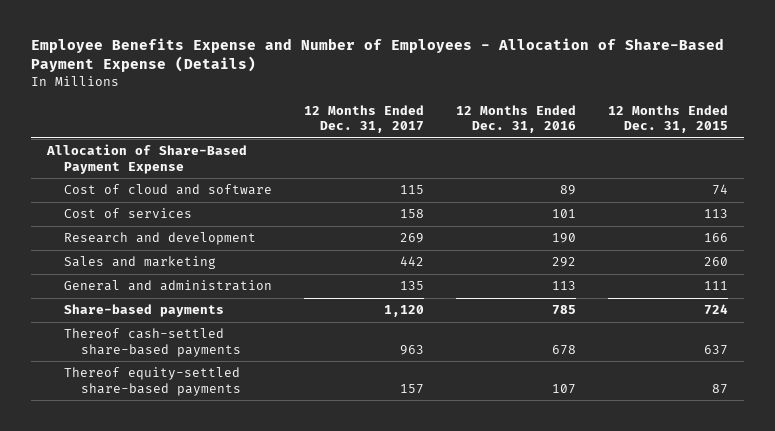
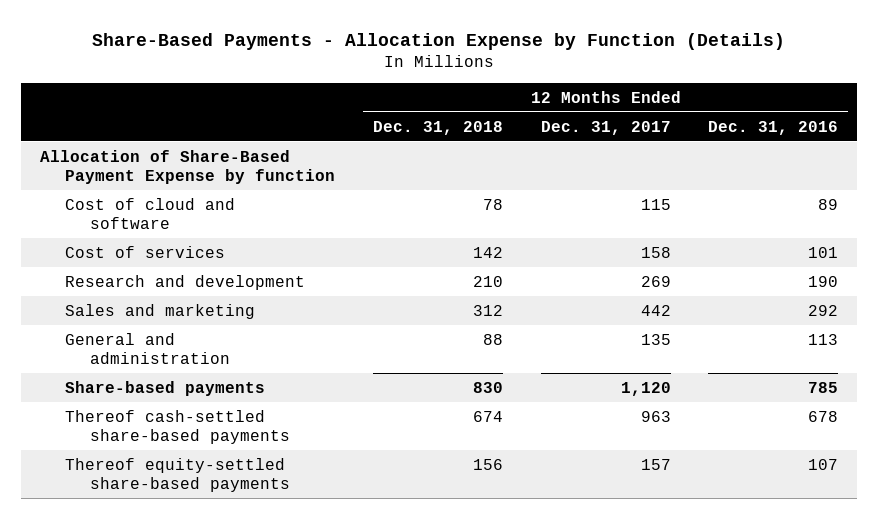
[31,38,725,73] Employee Benefits Expense and Number of Employees - Allocation of Share-Based Payment Expense (Details) -> [92,32,786,50] Share-Based Payments - Allocation Expense by Function (Details)
[607,104,728,134] 12 Months Ended Dec. 31, 2015 -> none
none -> [372,120,503,135] Dec. 31, 2018
[46,144,248,174] Allocation of Share-Based Payment Expense -> [40,149,336,184] Allocation of Share-Based Payment Expense by function

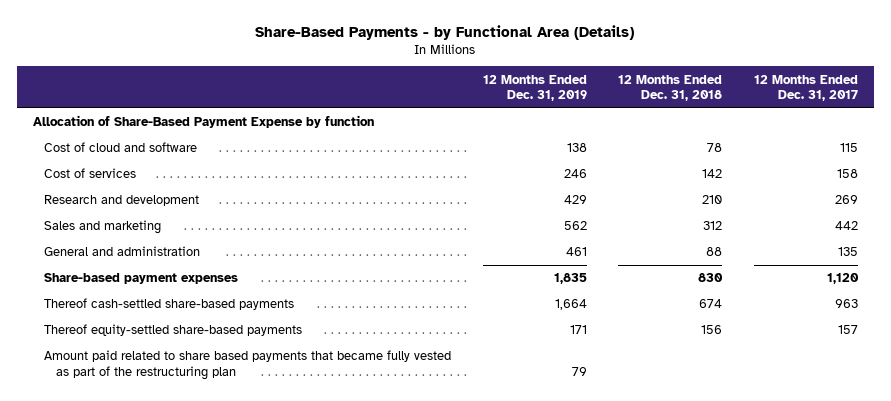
[92,32,786,50] Share-Based Payments - Allocation Expense by Function (Details) -> [255,24,635,40] Share-Based Payments - by Functional Area (Details)
[708,120,839,135] Dec. 31, 2016 -> none
none -> [482,74,587,102] 12 Months Ended Dec. 31, 2019
[65,380,266,396] Share-based payments -> [44,273,239,285] Share-based payment expenses
none -> [44,350,452,380] Amount paid related to share based payments that became fully vested as part of the restructuring plan

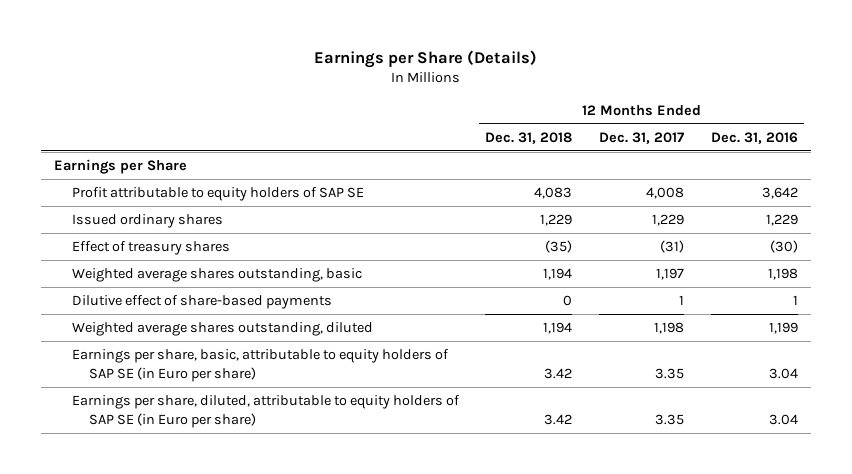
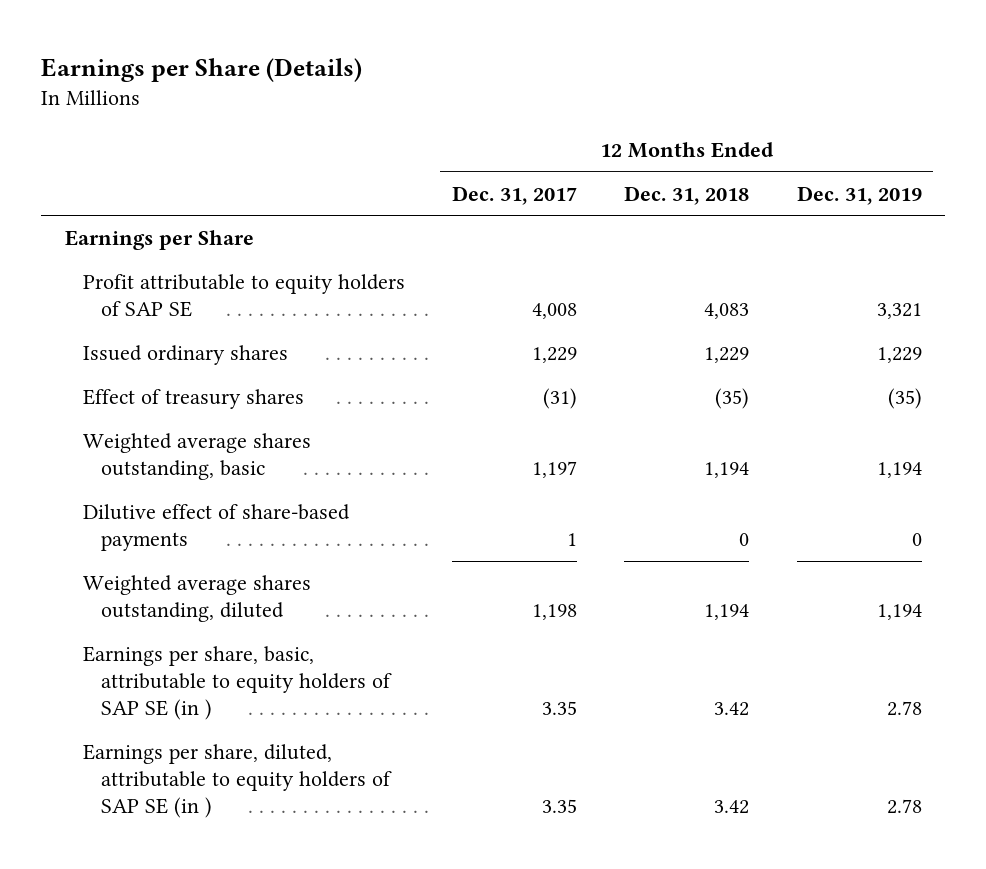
[710,131,798,144] Dec. 31, 2016 -> none
none -> [796,185,922,205] Dec. 31, 2019
[71,348,449,382] Earnings per share, basic, attributable to equity holders of SAP SE (in Euro per share) -> [82,646,393,720] Earnings per share, basic, attributable to equity holders of SAP SE (in )
[71,394,460,428] Earnings per share, diluted, attributable to equity holders of SAP SE (in Euro per share) -> [82,744,393,818] Earnings per share, diluted, attributable to equity holders of SAP SE (in )

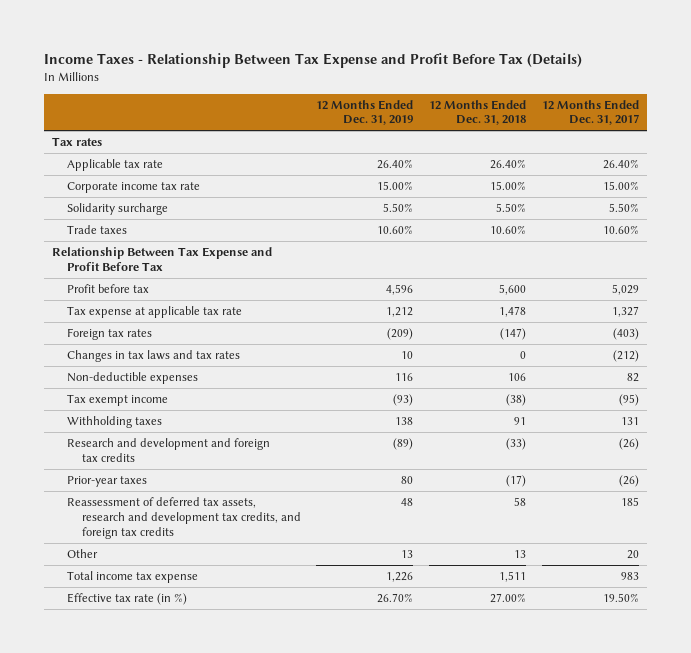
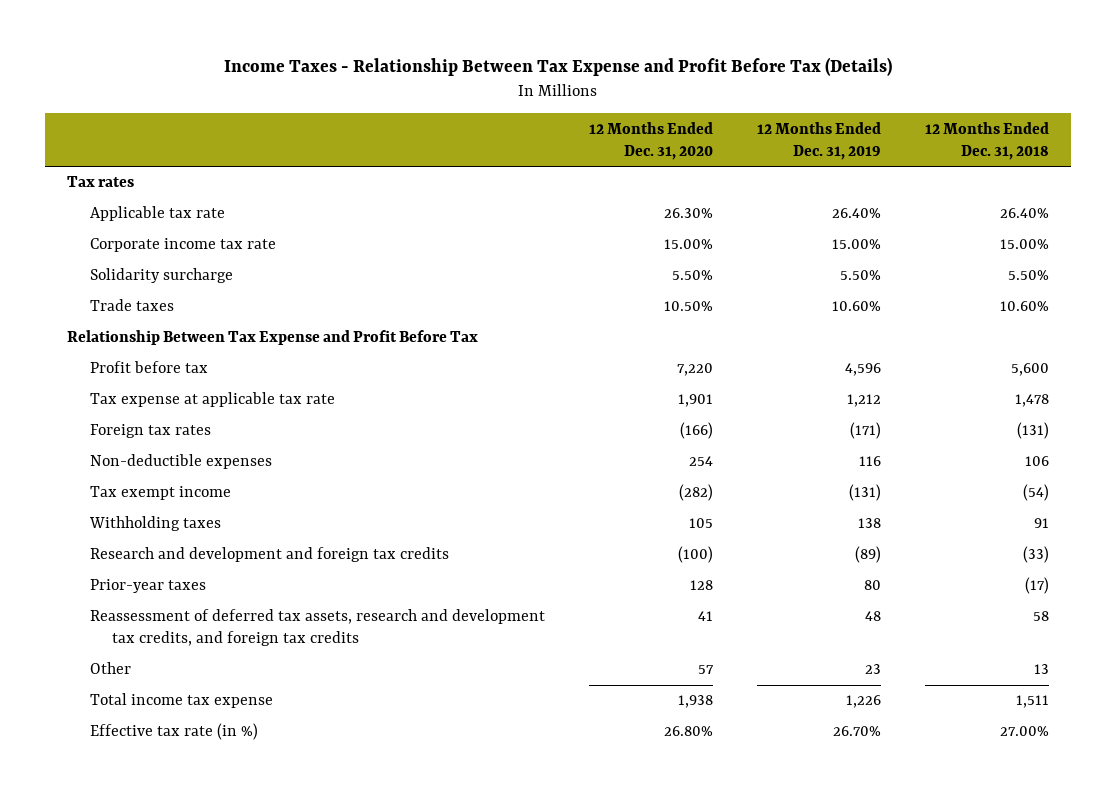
[541,99,639,126] 12 Months Ended Dec. 31, 2017 -> none
none -> [588,121,713,160] 12 Months Ended Dec. 31, 2020
[66,349,240,362] Changes in tax laws and tax rates -> none
[387,327,414,340] (209) -> [849,422,881,440] (171)
[500,327,527,340] (147) -> [1016,422,1049,440] (131)
[393,393,414,406] (93) -> [848,484,881,502] (131)
[506,393,527,406] (38) -> [1022,484,1049,502] (54)
[401,549,414,558] 13 -> [864,664,881,675] 23

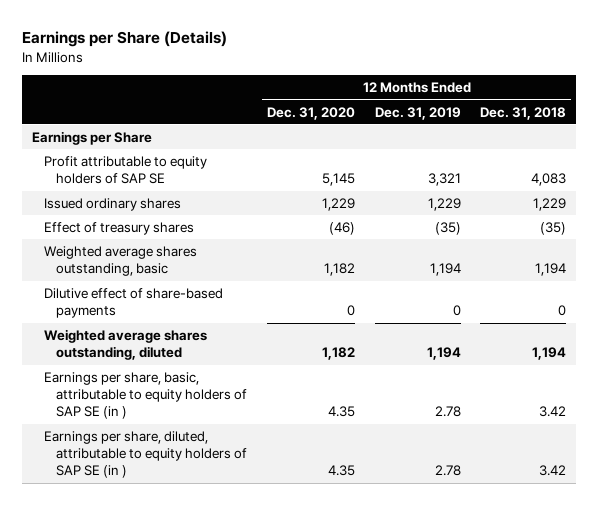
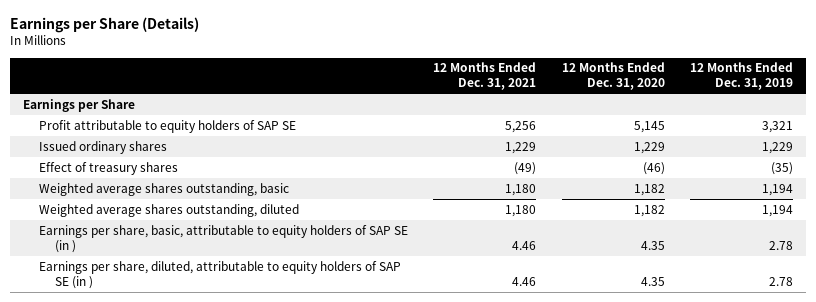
[480,106,567,120] Dec. 31, 2018 -> none
none -> [433,62,537,91] 12 Months Ended Dec. 31, 2021
[44,287,224,319] Dilutive effect of share-based payments -> none

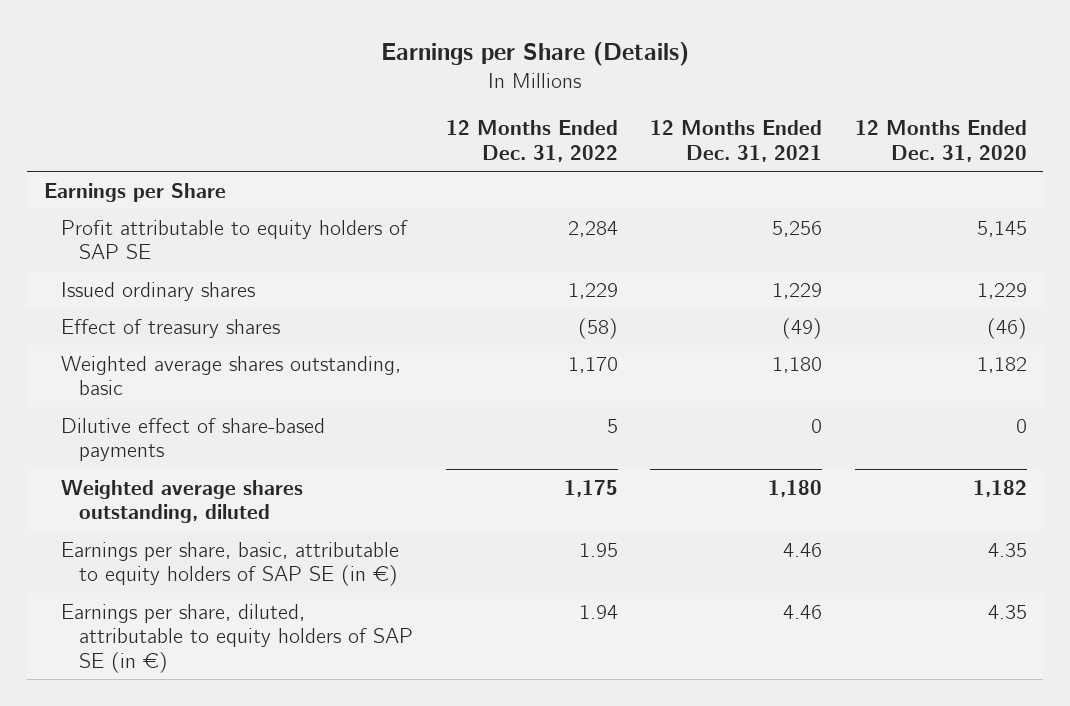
[690,62,794,91] 12 Months Ended Dec. 31, 2019 -> none
none -> [445,120,618,162] 12 Months Ended Dec. 31, 2022
none -> [61,417,326,462] Dilutive effect of share-based payments
[38,224,408,253] Earnings per share, basic, attributable to equity holders of SAP SE (in ) -> [61,541,400,587] Earnings per share, basic, attributable to equity holders of SAP SE (in €)
[38,260,401,289] Earnings per share, diluted, attributable to equity holders of SAP SE (in ) -> [61,603,414,673] Earnings per share, diluted, attributable to equity holders of SAP SE (in €)

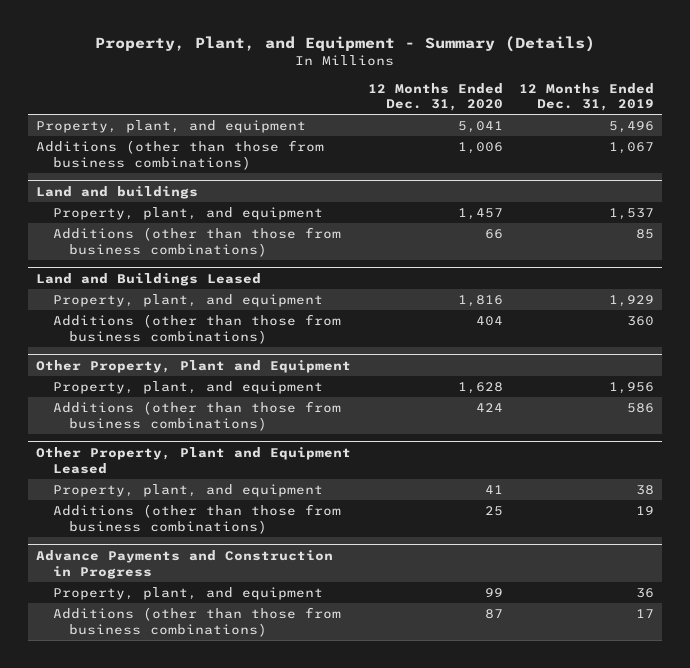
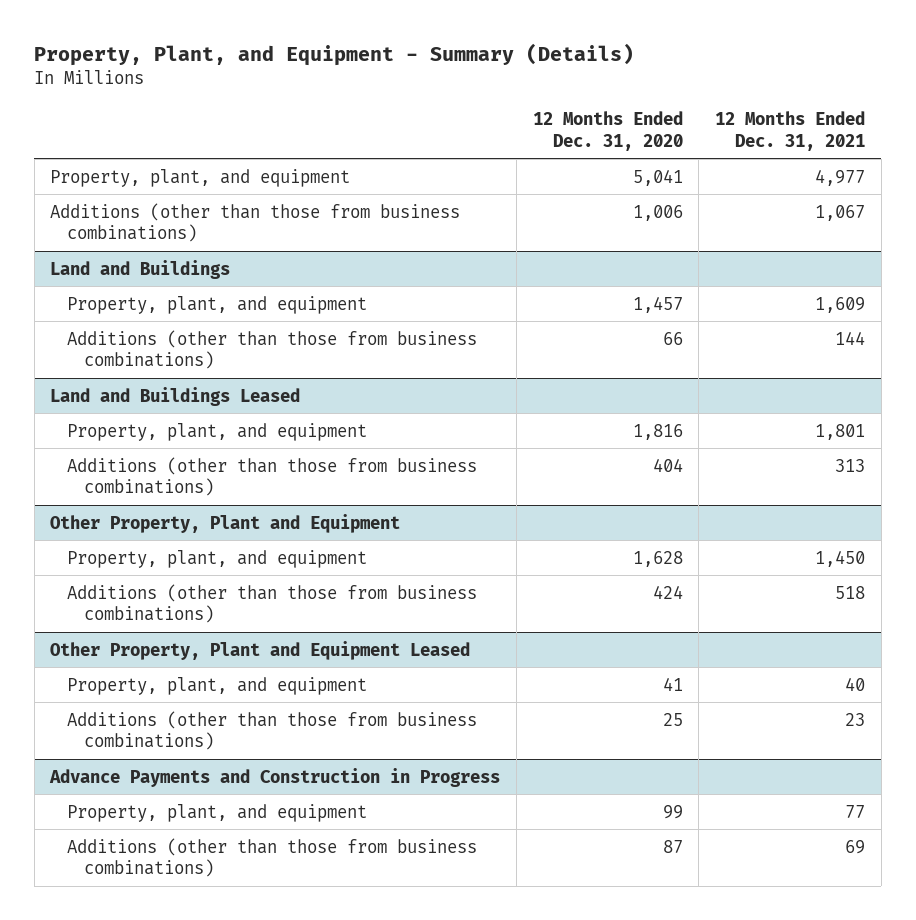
[519,82,655,112] 12 Months Ended Dec. 31, 2019 -> none
none -> [715,110,866,151] 12 Months Ended Dec. 31, 2021
[36,185,199,199] Land and buildings -> [50,259,231,279] Land and Buildings

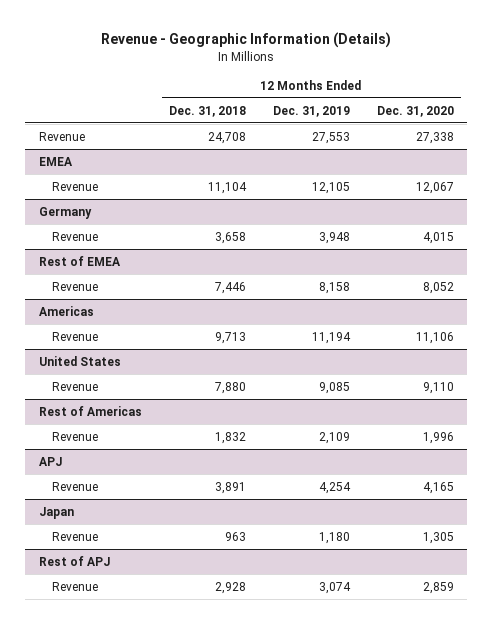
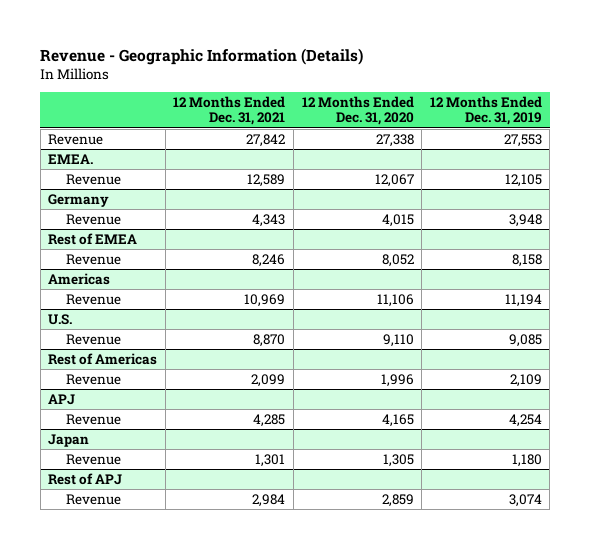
[168,105,246,117] Dec. 31, 2018 -> none
none -> [173,96,286,126] 12 Months Ended Dec. 31, 2021
[38,156,73,166] EMEA -> [48,154,94,165] EMEA.
[38,355,121,366] United States -> [48,314,73,326] U.S.

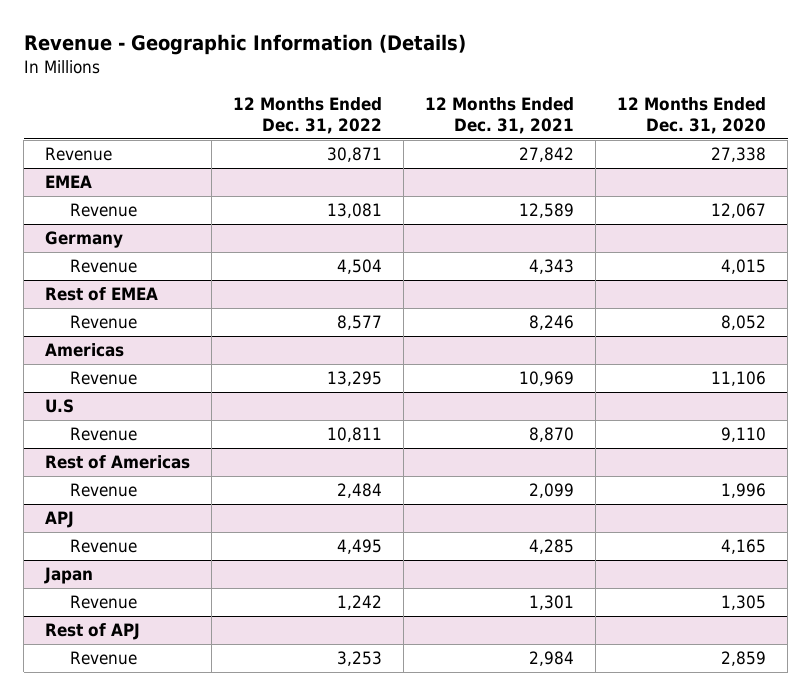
[429,96,542,126] 12 Months Ended Dec. 31, 2019 -> none
none -> [233,97,383,134] 12 Months Ended Dec. 31, 2022
[48,154,94,165] EMEA. -> [45,175,93,189] EMEA
[48,314,73,326] U.S. -> [45,399,75,414] U.S

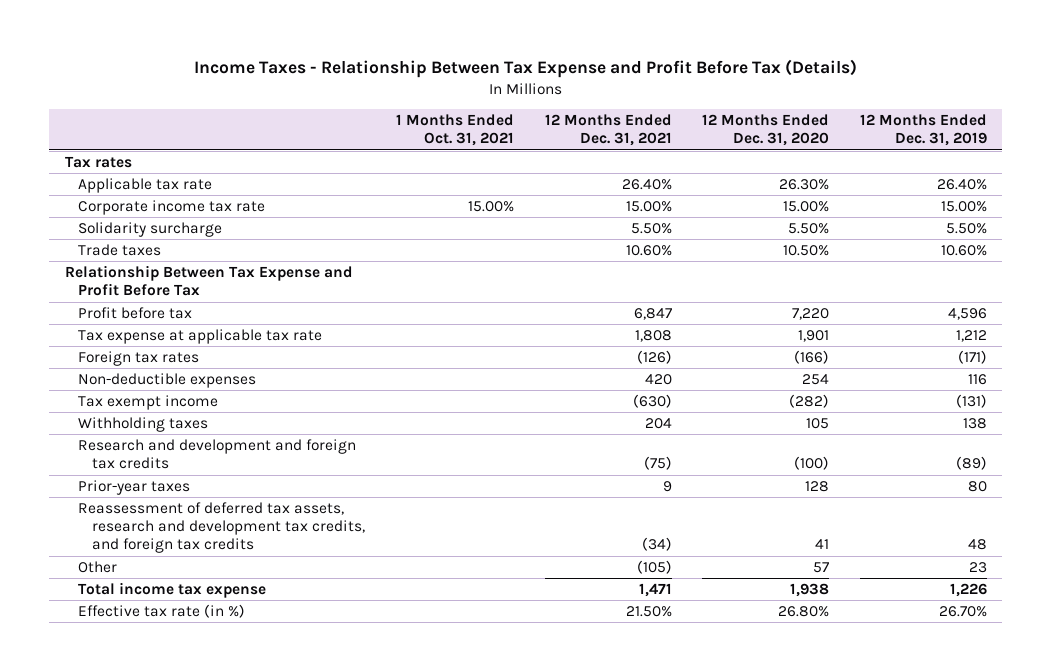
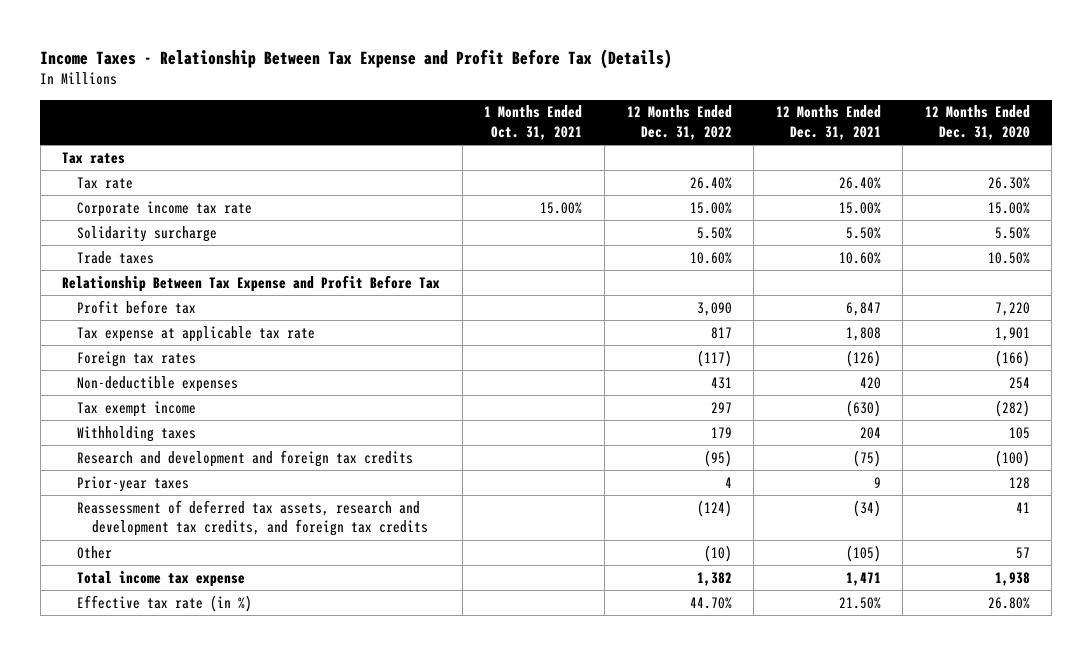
[860,114,988,147] 12 Months Ended Dec. 31, 2019 -> none
none -> [626,105,732,140] 12 Months Ended Dec. 31, 2022
[78,178,213,194] Applicable tax rate -> [77,176,134,189] Tax rate

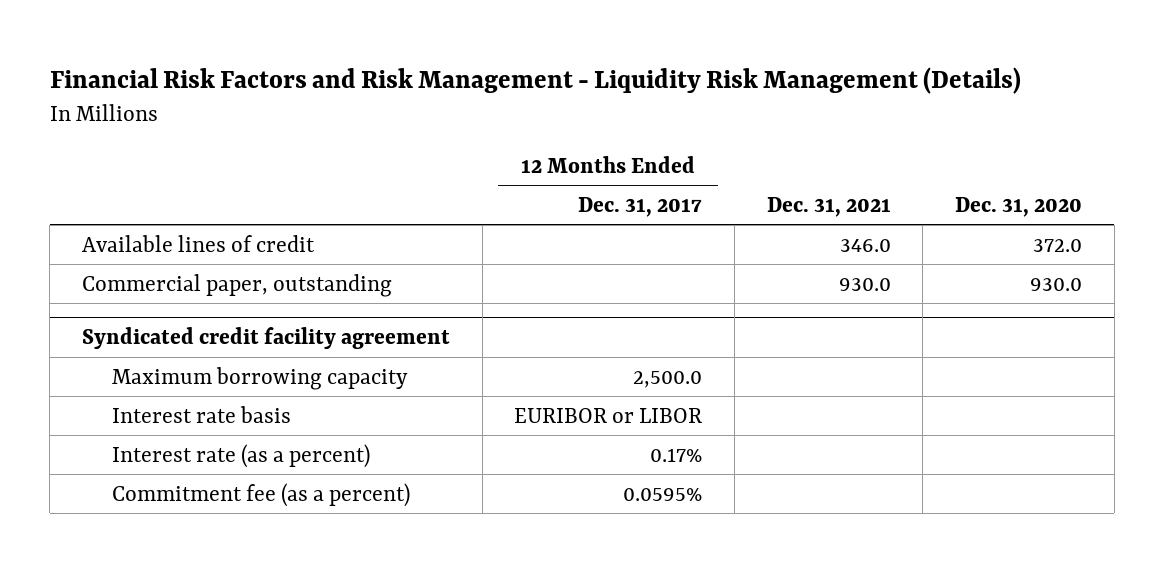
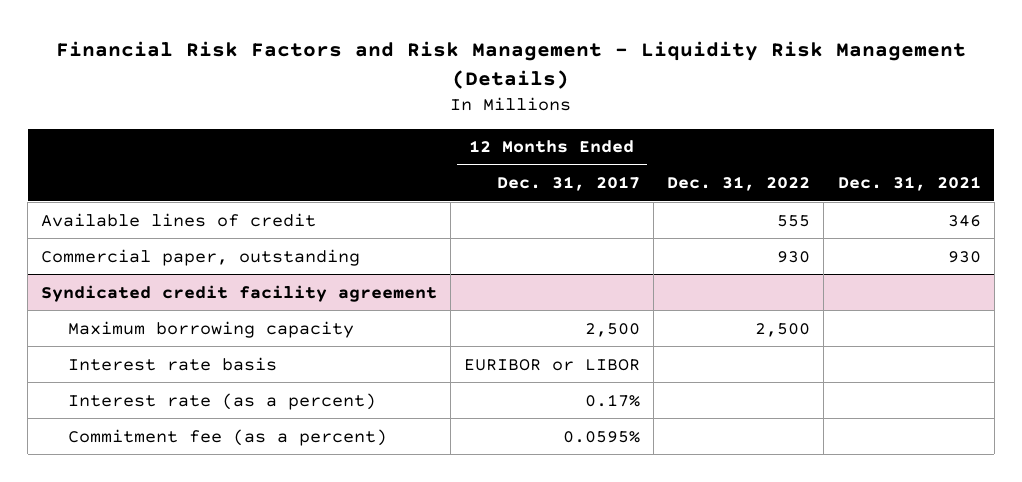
[954,196,1082,217] Dec. 31, 2020 -> none
none -> [667,176,811,192] Dec. 31, 2022
[839,238,891,252] 346.0 -> [947,214,981,227] 346
[838,277,891,291] 930.0 -> [947,250,981,263] 930
[633,370,703,388] 2,500.0 -> [585,322,641,337] 2,500

